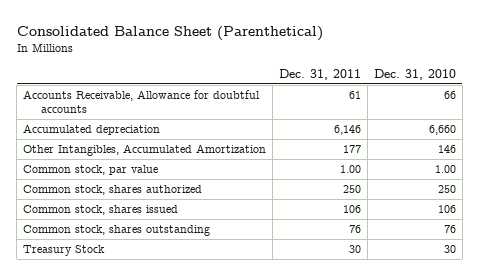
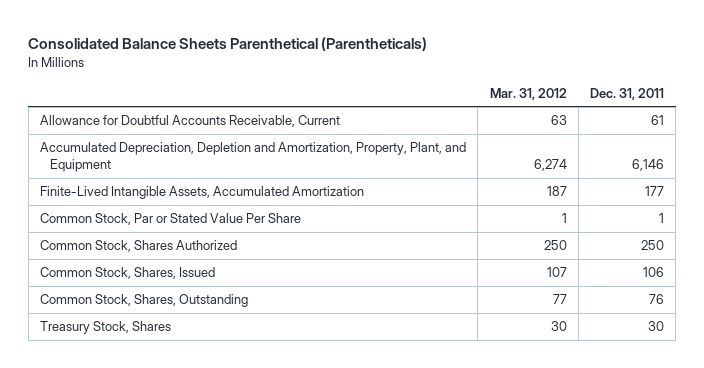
[16,25,323,41] Consolidated Balance Sheet (Parenthetical) -> [28,36,428,51] Consolidated Balance Sheets Parenthetical (Parentheticals)
[373,69,456,81] Dec. 31, 2010 -> none
none -> [489,87,567,100] Mar. 31, 2012
[23,90,261,114] Accounts Receivable, Allowance for doubtful accounts -> [39,115,340,128] Allowance for Doubtful Accounts Receivable, Current
[23,124,161,136] Accumulated depreciation -> [39,142,466,173] Accumulated Depreciation, Depletion and Amortization, Property, Plant, and Equipment
[23,144,267,157] Other Intangibles, Accumulated Amortization -> [39,186,364,200] Finite-Lived Intangible Assets, Accumulated Amortization
[23,165,159,176] Common stock, par value -> [39,213,301,226] Common Stock, Par or Stated Value Per Share
[340,165,362,174] 1.00 -> [659,213,665,224] 1
[23,185,203,196] Common stock, shares authorized -> [39,240,237,253] Common Stock, Shares Authorized
[23,205,179,216] Common stock, shares issued -> [39,267,215,280] Common Stock, Shares, Issued
[23,225,211,237] Common stock, shares outstanding -> [39,294,248,308] Common Stock, Shares, Outstanding
[23,245,106,257] Treasury Stock -> [39,321,171,335] Treasury Stock, Shares

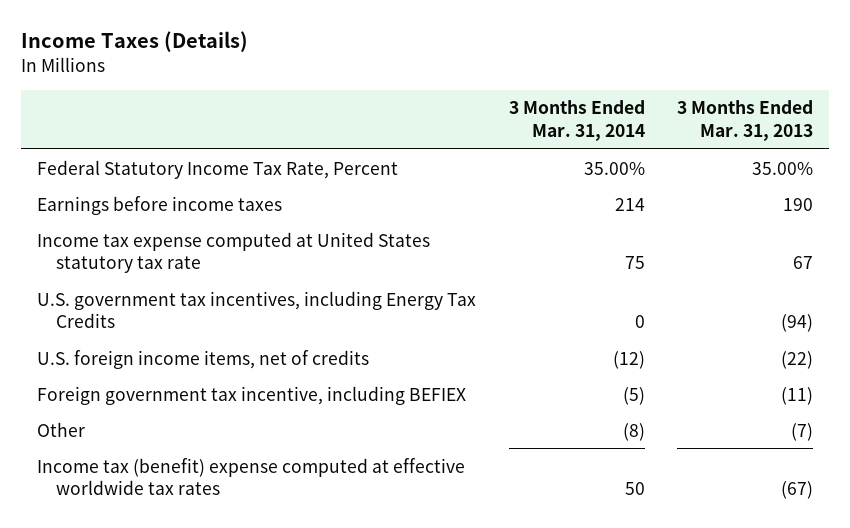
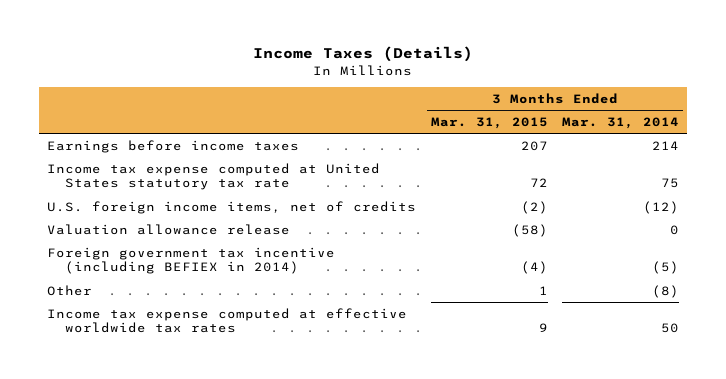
[677,100,814,141] 3 Months Ended Mar. 31, 2013 -> none
none -> [430,116,548,129] Mar. 31, 2015
[37,159,399,179] Federal Statutory Income Tax Rate, Percent -> none
[37,290,477,329] U.S. government tax incentives, including Energy Tax Credits -> none
none -> [46,223,290,235] Valuation allowance release
[37,385,467,405] Foreign government tax incentive, including BEFIEX -> [46,246,335,275] Foreign government tax incentive (including BEFIEX in 2014)
[37,457,466,496] Income tax (benefit) expense computed at effective worldwide tax rates -> [46,307,407,334] Income tax expense computed at effective worldwide tax rates

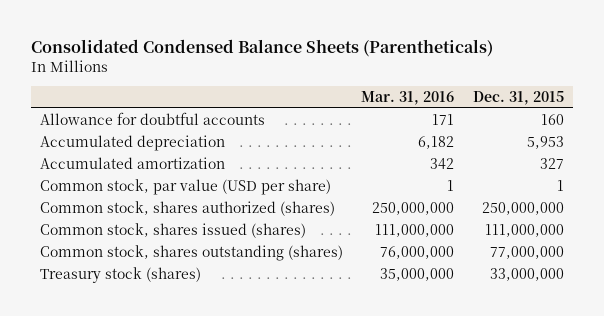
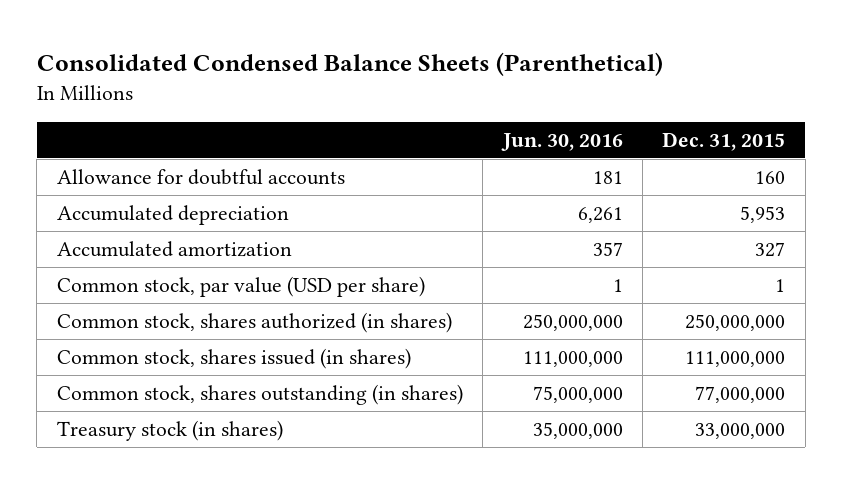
[30,38,493,57] Consolidated Condensed Balance Sheets (Parentheticals) -> [36,51,663,76] Consolidated Condensed Balance Sheets (Parenthetical)
[361,90,455,105] Mar. 31, 2016 -> none
none -> [500,132,623,151] Jun. 30, 2016
[39,201,335,217] Common stock, shares authorized (shares) -> [56,312,452,334] Common stock, shares authorized (in shares)
[39,223,306,239] Common stock, shares issued (shares) -> [56,348,411,370] Common stock, shares issued (in shares)
[39,245,343,262] Common stock, shares outstanding (shares) -> [56,384,463,406] Common stock, shares outstanding (in shares)
[39,267,201,284] Treasury stock (shares) -> [56,420,283,442] Treasury stock (in shares)

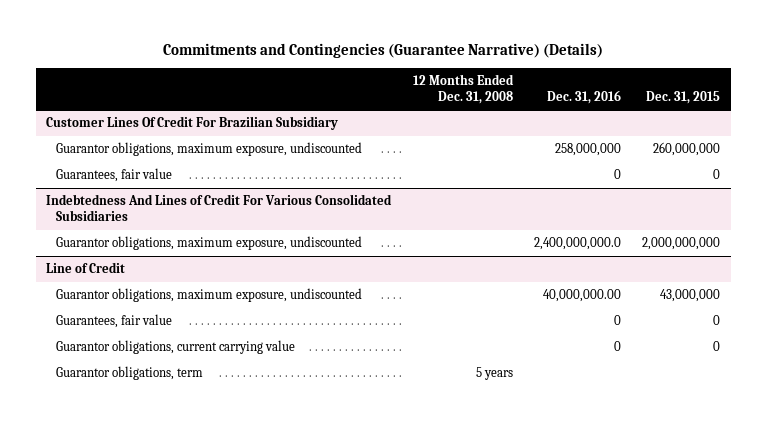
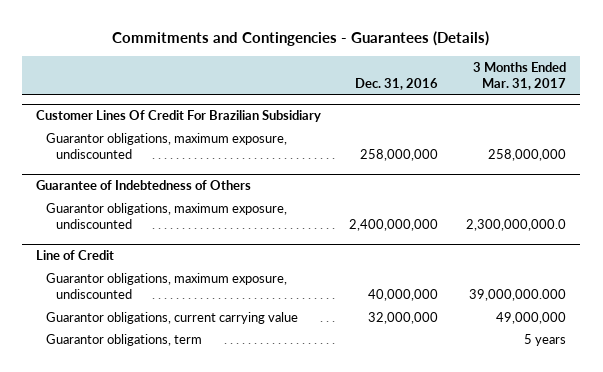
[163,43,604,59] Commitments and Contingencies (Guarantee Narrative) (Details) -> [112,30,490,46] Commitments and Contingencies - Guarantees (Details)
[412,73,514,104] 12 Months Ended Dec. 31, 2008 -> none
[646,90,721,104] Dec. 31, 2015 -> none
none -> [473,61,567,91] 3 Months Ended Mar. 31, 2017
[55,168,172,183] Guarantees, fair value -> none
[46,194,393,222] Indebtedness And Lines of Credit For Various Consolidated Subsidiaries -> [36,180,252,191] Guarantee of Indebtedness of Others
[534,237,622,251] 2,400,000,000.0 -> [349,219,439,232] 2,400,000,000
[55,314,172,329] Guarantees, fair value -> none
[543,289,622,303] 40,000,000.00 -> [368,289,439,302] 40,000,000
[614,341,622,352] 0 -> [368,311,439,324] 32,000,000

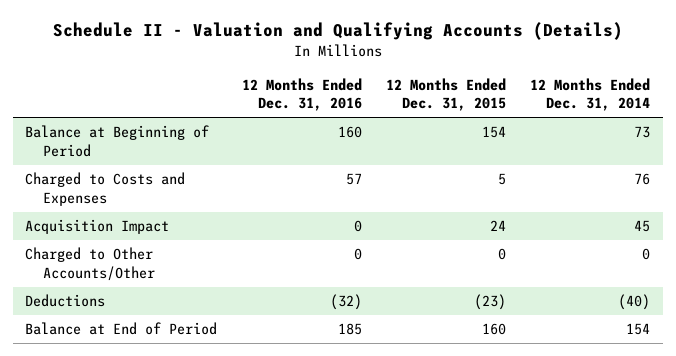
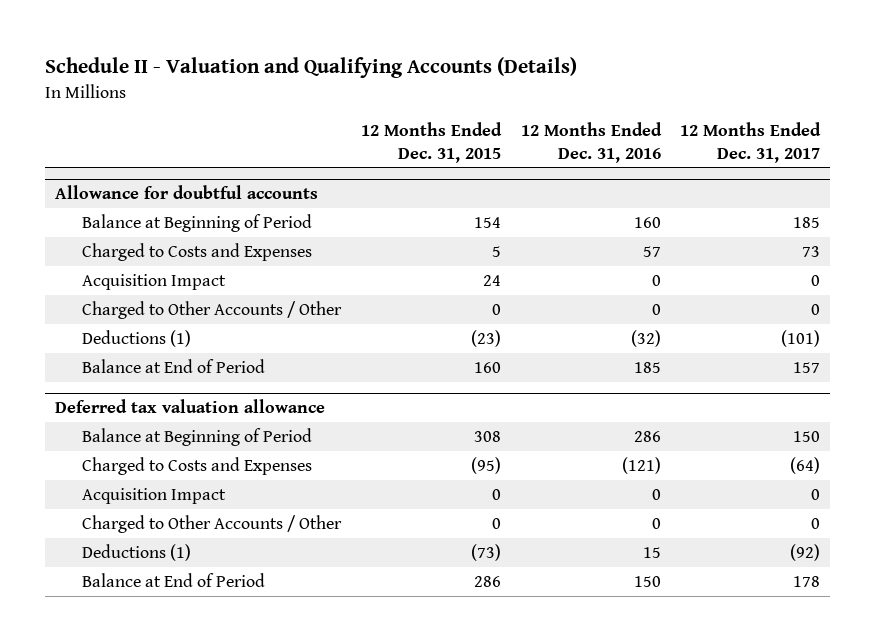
[530,77,651,112] 12 Months Ended Dec. 31, 2014 -> none
none -> [680,122,822,163] 12 Months Ended Dec. 31, 2017
none -> [54,185,318,200] Allowance for doubtful accounts
[25,247,156,281] Charged to Other Accounts/Other -> [82,301,343,320] Charged to Other Accounts / Other
[25,294,106,308] Deductions -> [82,330,192,348] Deductions (1)
none -> [54,399,325,414] Deferred tax valuation allowance
none -> [82,428,313,447] Balance at Beginning of Period
none -> [82,457,313,476] Charged to Costs and Expenses
none -> [82,488,227,505] Acquisition Impact
none -> [82,515,343,534] Charged to Other Accounts / Other
none -> [82,544,192,562] Deductions (1)
none -> [82,573,266,588] Balance at End of Period

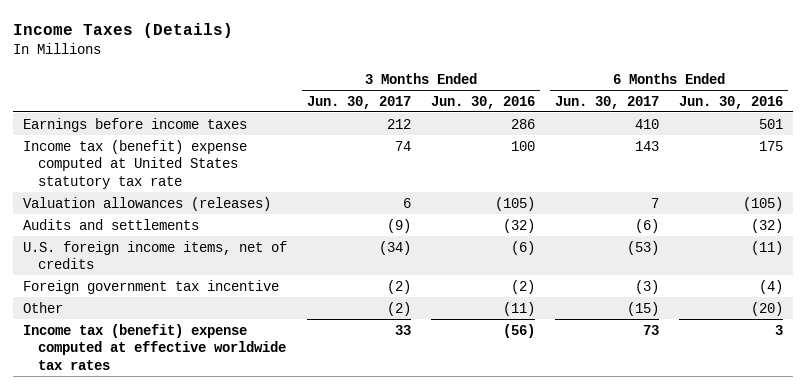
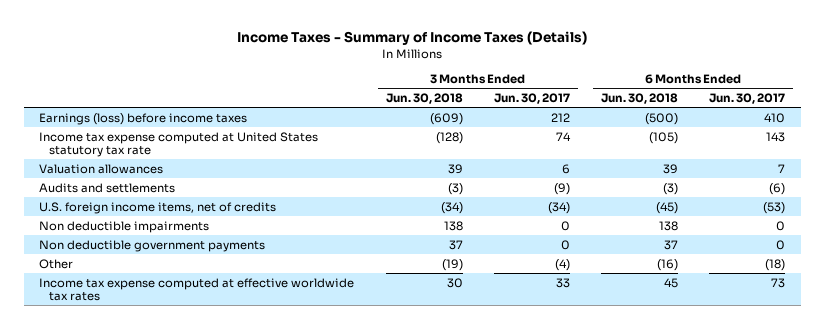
[13,23,234,39] Income Taxes (Details) -> [237,31,588,46] Income Taxes - Summary of Income Taxes (Details)
[431,95,536,109] Jun. 30, 2016 -> none
[679,95,784,109] Jun. 30, 2016 -> none
none -> [385,93,463,105] Jun. 30, 2018
none -> [601,93,679,105] Jun. 30, 2018
[23,117,248,132] Earnings before income taxes -> [39,112,248,125] Earnings (loss) before income taxes
[23,139,248,189] Income tax (benefit) expense computed at United States statutory tax rate -> [39,131,319,158] Income tax expense computed at United States statutory tax rate
[23,196,272,211] Valuation allowances (releases) -> [39,163,164,174] Valuation allowances
[23,279,280,294] Foreign government tax incentive -> none
none -> [39,220,210,233] Non deductible impairments
none -> [39,239,266,252] Non deductible government payments
[387,301,412,316] (2) -> [554,258,570,271] (4)
[627,301,660,316] (15) -> [765,258,786,271] (18)
[23,323,286,370] Income tax (benefit) expense computed at effective worldwide tax rates -> [39,277,355,302] Income tax expense computed at effective worldwide tax rates

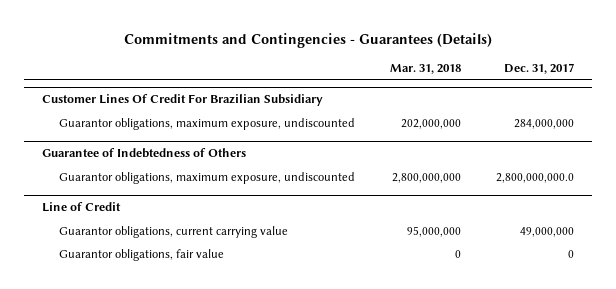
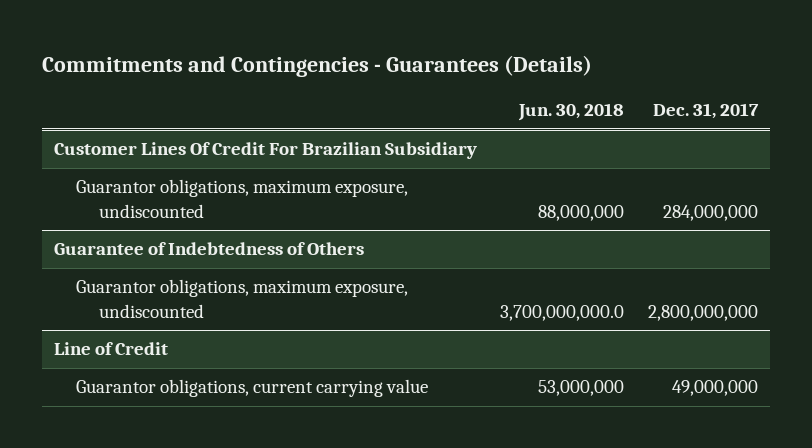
[390,63,462,74] Mar. 31, 2018 -> none
none -> [518,103,625,122] Jun. 30, 2018
[496,172,575,183] 2,800,000,000.0 -> [647,304,758,321] 2,800,000,000
[58,248,224,261] Guarantor obligations, fair value -> none

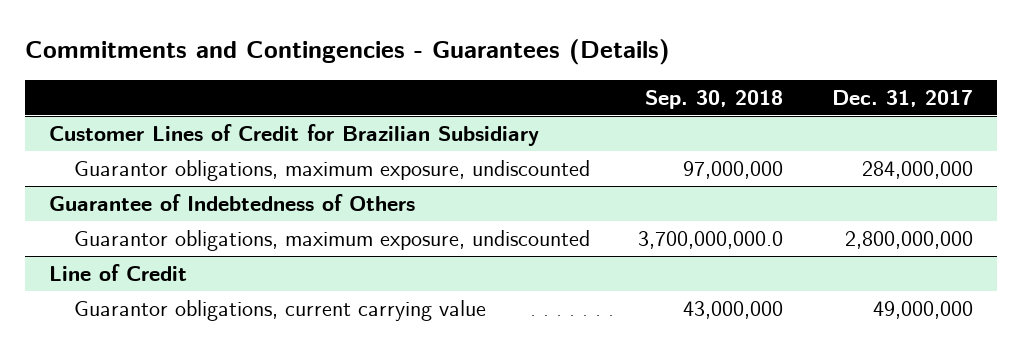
[518,103,625,122] Jun. 30, 2018 -> none
none -> [645,89,784,109] Sep. 30, 2018
[53,142,477,160] Customer Lines Of Credit For Brazilian Subsidiary -> [49,124,540,147] Customer Lines of Credit for Brazilian Subsidiary

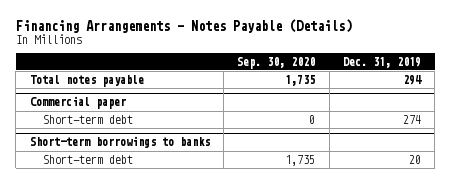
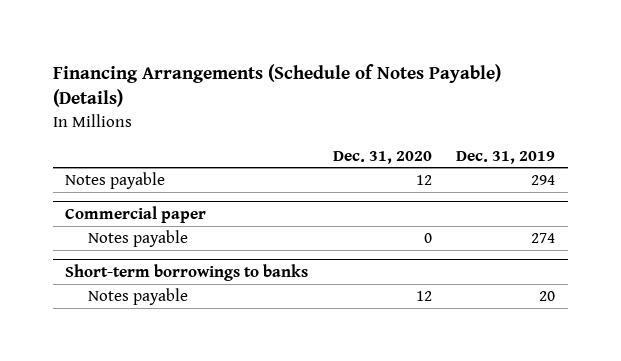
[15,18,352,33] Financing Arrangements - Notes Payable (Details) -> [53,63,502,108] Financing Arrangements (Schedule of Notes Payable) (Details)
[237,56,316,69] Sep. 30, 2020 -> none
none -> [332,150,432,164] Dec. 31, 2020
[29,74,144,87] Total notes payable -> [65,172,166,190] Notes payable
[43,114,134,124] Short-term debt -> [88,230,189,248] Notes payable
[43,154,134,164] Short-term debt -> [88,288,189,306] Notes payable

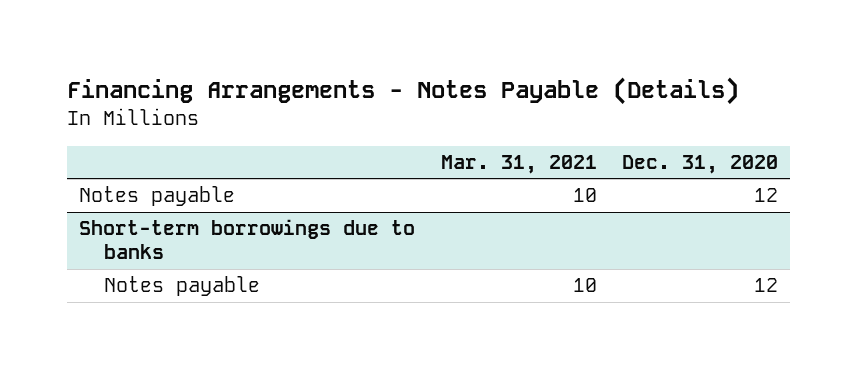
[53,63,502,108] Financing Arrangements (Schedule of Notes Payable) (Details) -> [66,77,739,106] Financing Arrangements - Notes Payable (Details)
[456,150,556,164] Dec. 31, 2019 -> none
none -> [440,154,597,174] Mar. 31, 2021
[65,205,207,223] Commercial paper -> none
[88,230,189,248] Notes payable -> none
[65,263,309,281] Short-term borrowings to banks -> [79,219,416,260] Short-term borrowings due to banks

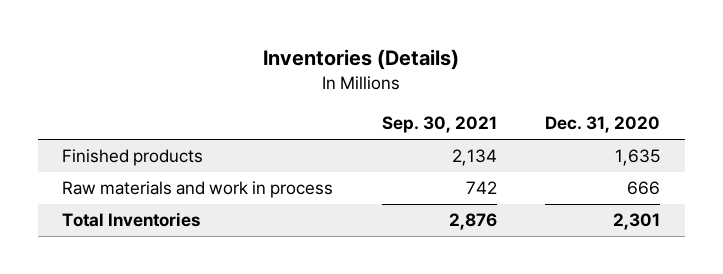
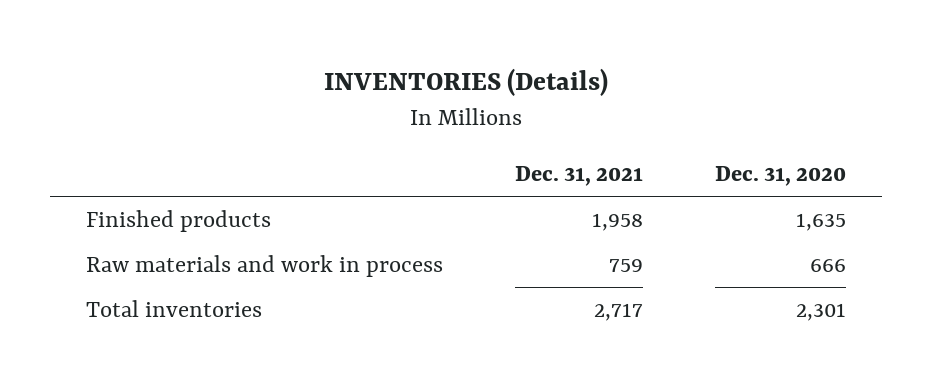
[263,49,460,71] Inventories (Details) -> [324,68,609,97] INVENTORIES (Details)
[381,116,497,134] Sep. 30, 2021 -> none
none -> [515,166,644,187] Dec. 31, 2021
[62,212,201,228] Total Inventories -> [86,299,263,317] Total inventories

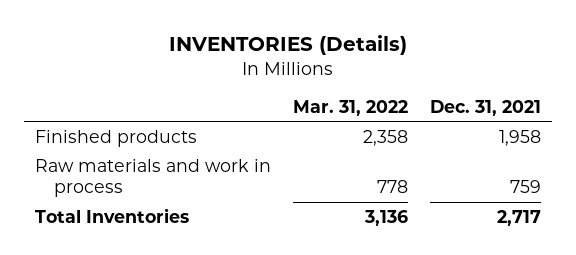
[715,166,847,187] Dec. 31, 2020 -> none
none -> [293,100,409,117] Mar. 31, 2022
[86,299,263,317] Total inventories -> [35,207,190,223] Total Inventories

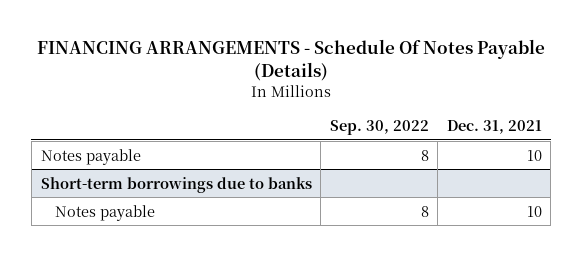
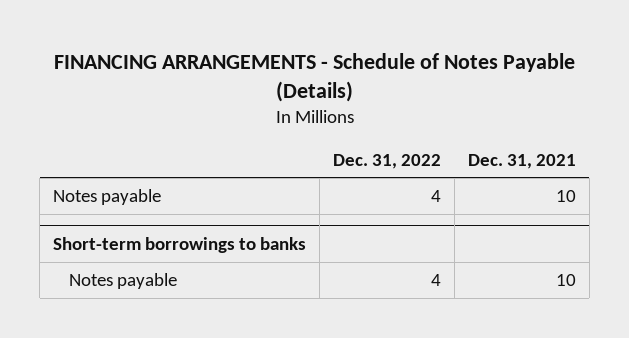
[37,39,546,82] FINANCING ARRANGEMENTS - Schedule Of Notes Payable (Details) -> [53,52,575,102] FINANCING ARRANGEMENTS - Schedule of Notes Payable (Details)
[329,120,429,136] Sep. 30, 2022 -> none
none -> [333,153,442,169] Dec. 31, 2022
[40,176,312,193] Short-term borrowings due to banks -> [53,236,307,253] Short-term borrowings to banks

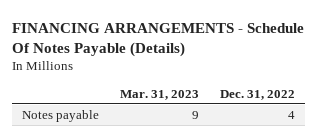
[53,52,575,102] FINANCING ARRANGEMENTS - Schedule of Notes Payable (Details) -> [12,22,305,57] FINANCING ARRANGEMENTS - Schedule Of Notes Payable (Details)
[468,153,577,169] Dec. 31, 2021 -> none
none -> [120,89,200,100] Mar. 31, 2023
[53,236,307,253] Short-term borrowings to banks -> none
[68,273,177,290] Notes payable -> none

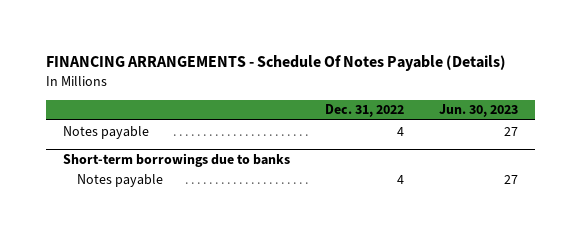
[120,89,200,100] Mar. 31, 2023 -> none
none -> [438,104,518,118] Jun. 30, 2023
none -> [63,152,291,167] Short-term borrowings due to banks
none -> [76,173,163,187] Notes payable

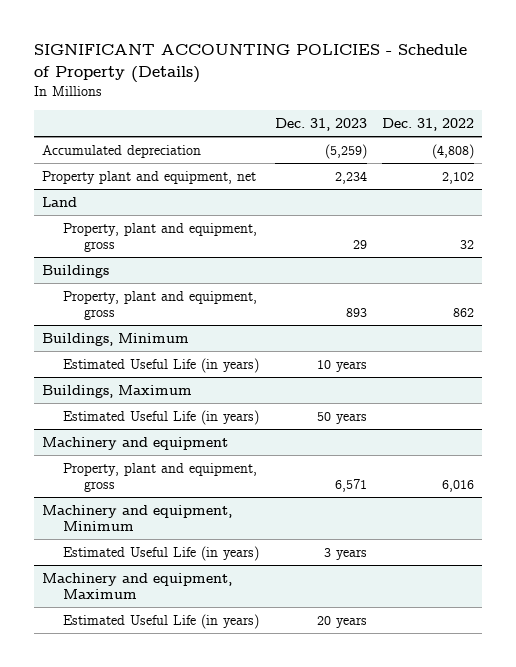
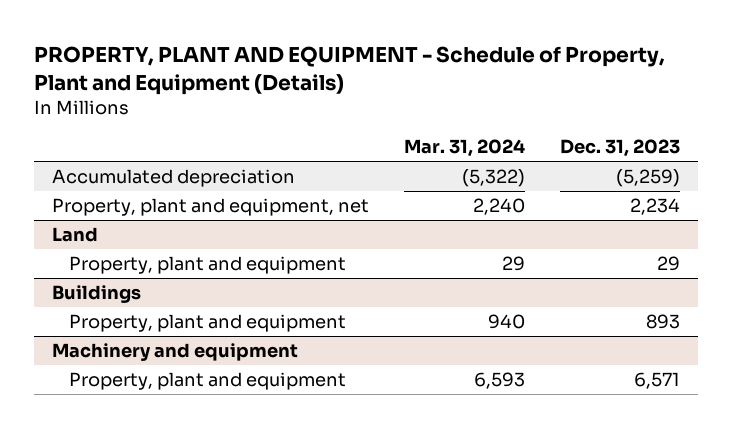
[33,44,467,84] SIGNIFICANT ACCOUNTING POLICIES - Schedule of Property (Details) -> [34,46,666,95] PROPERTY, PLANT AND EQUIPMENT - Schedule of Property, Plant and Equipment (Details)
[382,117,475,131] Dec. 31, 2022 -> none
none -> [404,139,526,158] Mar. 31, 2024
[41,170,256,184] Property plant and equipment, net -> [51,198,369,217] Property, plant and equipment, net
[62,222,257,252] Property, plant and equipment, gross -> [69,256,347,275] Property, plant and equipment
[41,332,189,346] Buildings, Minimum -> none
[62,357,259,373] Estimated Useful Life (in years) -> none
[41,384,192,398] Buildings, Maximum -> none
[62,409,259,425] Estimated Useful Life (in years) -> none
[62,290,257,320] Property, plant and equipment, gross -> [69,314,347,333] Property, plant and equipment
[41,504,232,531] Machinery and equipment, Minimum -> none
[62,545,259,561] Estimated Useful Life (in years) -> none
[41,572,232,599] Machinery and equipment, Maximum -> none
[62,613,259,629] Estimated Useful Life (in years) -> none
[62,462,257,492] Property, plant and equipment, gross -> [69,372,347,391] Property, plant and equipment

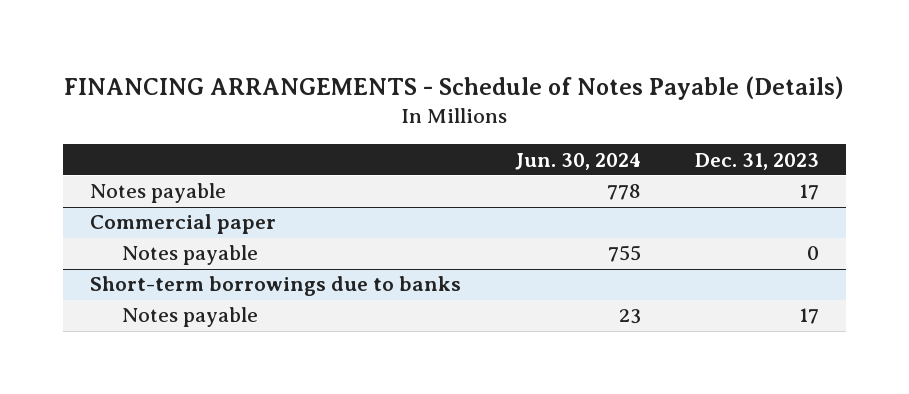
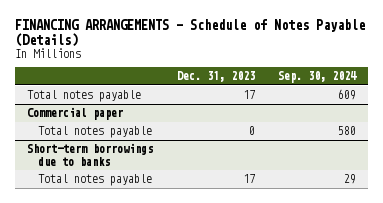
[514,152,641,170] Jun. 30, 2024 -> none
none -> [278,71,358,84] Sep. 30, 2024
[89,183,226,204] Notes payable -> [26,90,141,103] Total notes payable
[121,245,258,266] Notes payable -> [38,126,153,139] Total notes payable
[121,307,258,328] Notes payable -> [38,174,153,187] Total notes payable

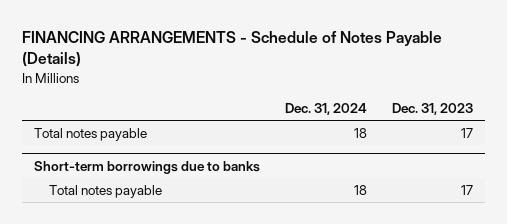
[278,71,358,84] Sep. 30, 2024 -> none
none -> [284,103,367,116] Dec. 31, 2024
[26,107,123,121] Commercial paper -> none
[38,126,153,139] Total notes payable -> none

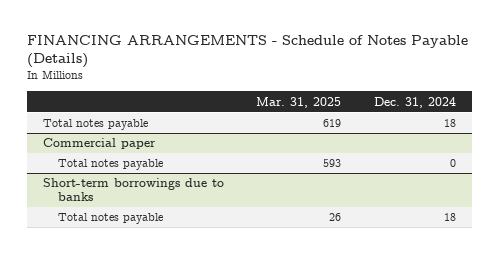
[391,103,473,116] Dec. 31, 2023 -> none
none -> [256,96,342,108] Mar. 31, 2025
none -> [42,138,156,150] Commercial paper
none -> [58,159,164,171] Total notes payable

